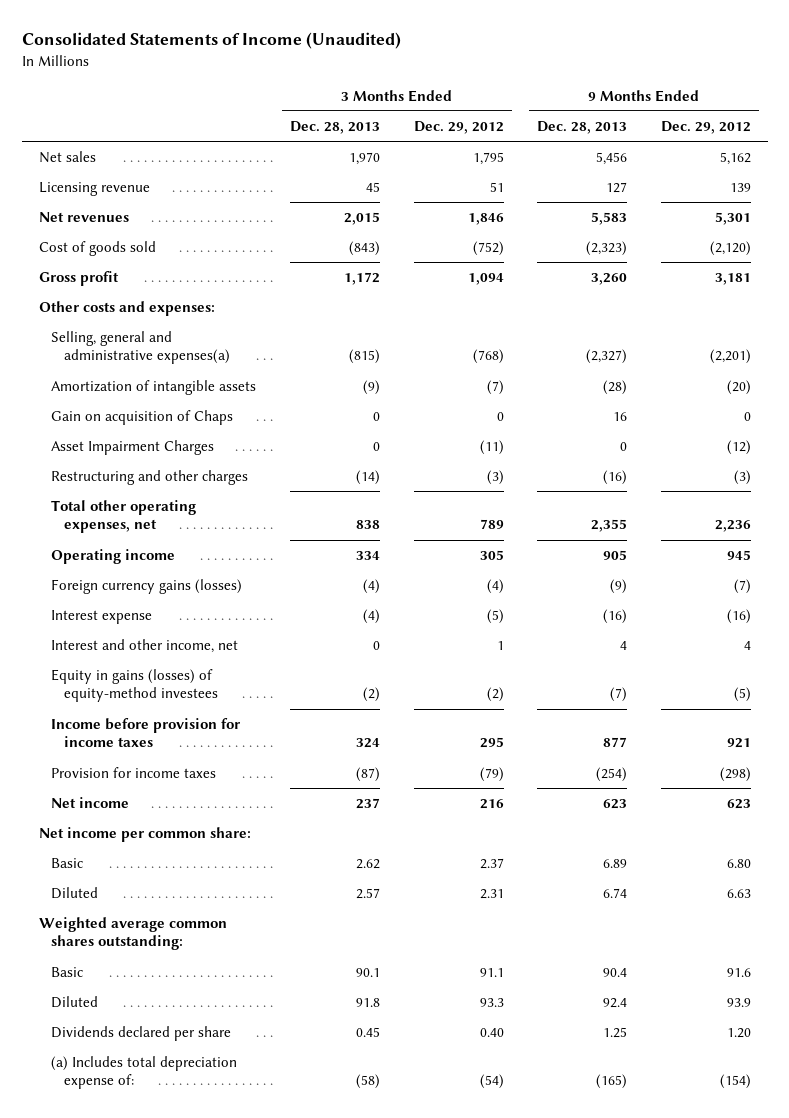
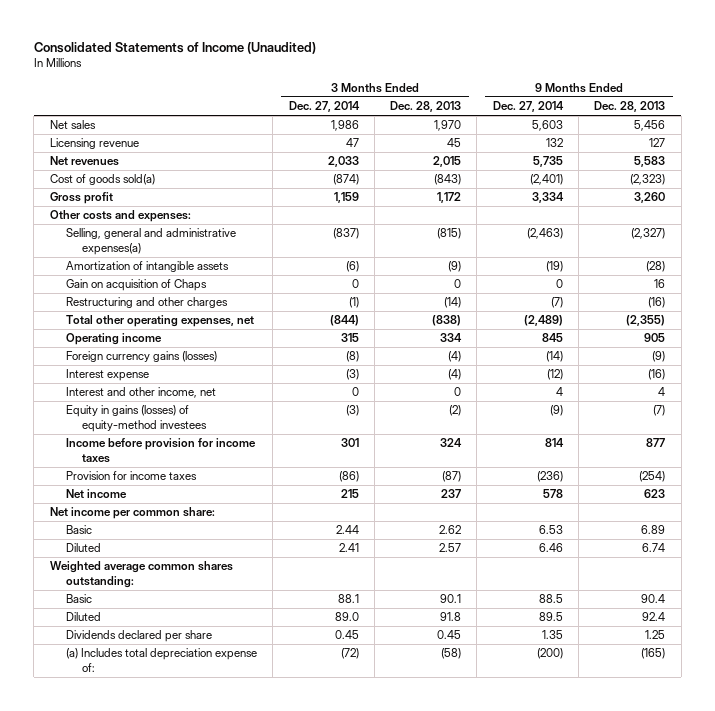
[413,121,504,135] Dec. 29, 2012 -> none
[660,121,751,135] Dec. 29, 2012 -> none
none -> [288,101,360,113] Dec. 27, 2014
none -> [492,101,564,113] Dec. 27, 2014
[38,241,156,257] Cost of goods sold -> [49,174,155,186] Cost of goods sold(a)
[51,440,215,456] Asset Impairment Charges -> none
[355,520,380,530] 838 -> [432,315,462,327] (838)
[591,519,628,533] 2,355 -> [626,315,666,327] (2,355)

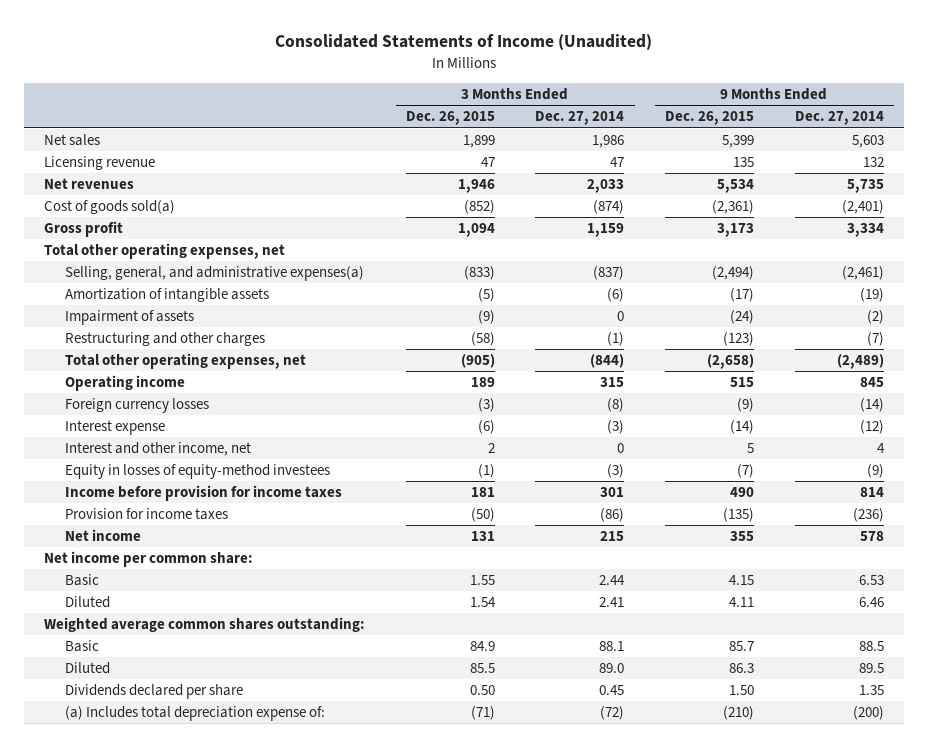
[390,101,462,113] Dec. 28, 2013 -> none
[594,101,666,113] Dec. 28, 2013 -> none
none -> [405,111,495,126] Dec. 26, 2015
none -> [665,111,755,126] Dec. 26, 2015
[49,210,191,223] Other costs and expenses: -> [44,243,286,260] Total other operating expenses, net
[65,228,236,255] Selling, general and administrative expenses(a) -> [64,266,364,282] Selling, general, and administrative expenses(a)
[526,228,563,240] (2,463) -> [841,266,884,281] (2,461)
[65,279,207,292] Gain on acquisition of Chaps -> none
none -> [64,310,194,326] Impairment of assets
[65,351,217,363] Foreign currency gains (losses) -> [64,398,209,414] Foreign currency losses
[65,405,208,432] Equity in gains (losses) of equity-method investees -> [64,464,330,480] Equity in losses of equity-method investees

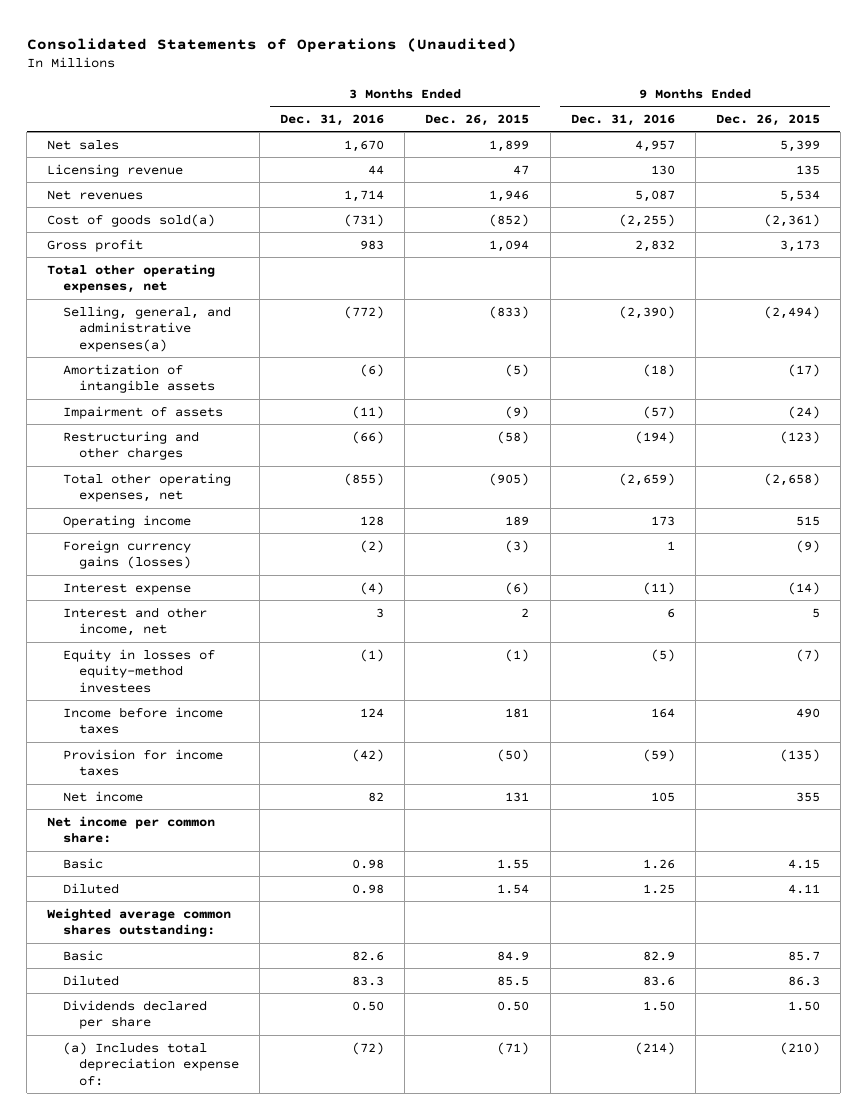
[274,34,652,51] Consolidated Statements of Income (Unaudited) -> [26,37,517,53] Consolidated Statements of Operations (Unaudited)
[535,111,625,126] Dec. 27, 2014 -> none
[794,111,884,126] Dec. 27, 2014 -> none
none -> [280,113,385,126] Dec. 31, 2016
none -> [570,113,675,126] Dec. 31, 2016
[64,398,209,414] Foreign currency losses -> [63,539,192,570] Foreign currency gains (losses)
[64,485,342,502] Income before provision for income taxes -> [63,706,224,735] Income before income taxes

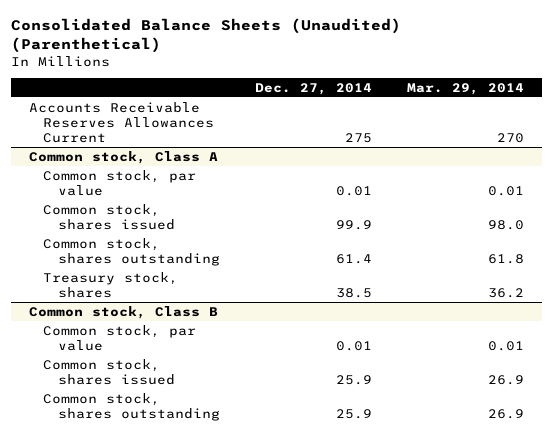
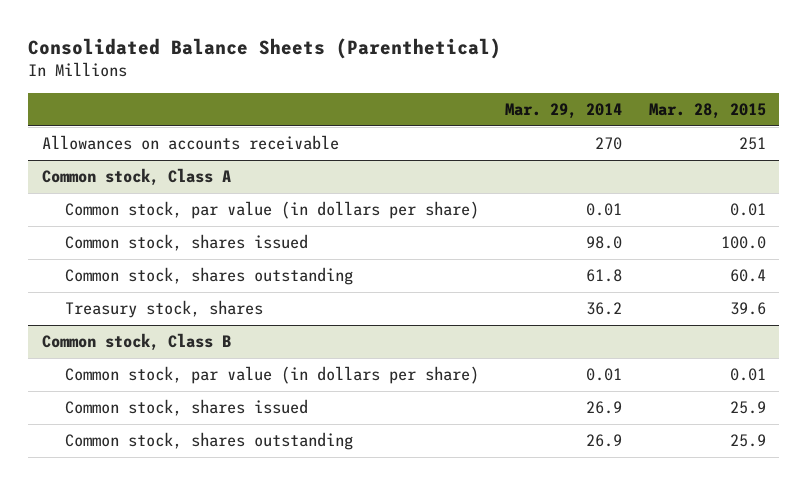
[11,18,402,54] Consolidated Balance Sheets (Unaudited) (Parenthetical) -> [28,37,502,59] Consolidated Balance Sheets (Parenthetical)
[255,82,373,95] Dec. 27, 2014 -> none
none -> [648,102,766,119] Mar. 28, 2015
[28,101,215,144] Accounts Receivable Reserves Allowances Current -> [41,135,339,151] Allowances on accounts receivable
[43,169,197,197] Common stock, par value -> [64,201,479,220] Common stock, par value (in dollars per share)
[43,324,197,352] Common stock, par value -> [64,366,479,385] Common stock, par value (in dollars per share)

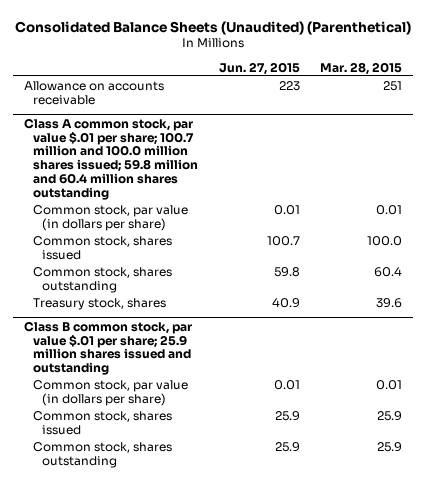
[28,37,502,59] Consolidated Balance Sheets (Parenthetical) -> [15,20,412,35] Consolidated Balance Sheets (Unaudited) (Parenthetical)
[505,102,623,119] Mar. 29, 2014 -> none
none -> [218,61,300,75] Jun. 27, 2015
[41,135,339,151] Allowances on accounts receivable -> [23,80,164,105] Allowance on accounts receivable
[41,168,231,187] Common stock, Class A -> [23,117,198,201] Class A common stock, par value $.01 per share; 100.7 million and 100.0 million shares issued; 59.8 million and 60.4 million shares outstanding
[41,333,231,352] Common stock, Class B -> [23,320,192,376] Class B common stock, par value $.01 per share; 25.9 million shares issued and outstanding

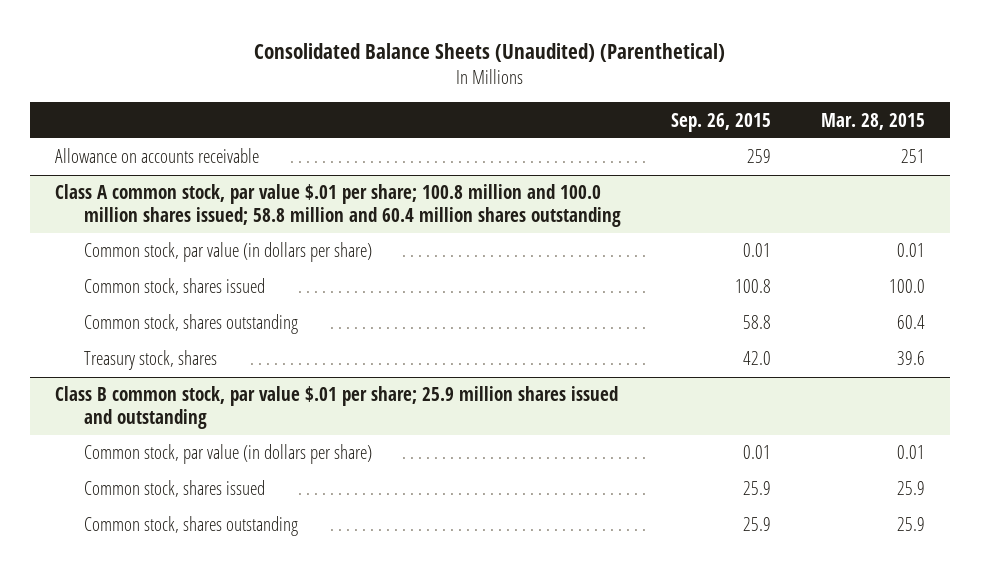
[218,61,300,75] Jun. 27, 2015 -> none
none -> [671,112,772,132] Sep. 26, 2015
[23,117,198,201] Class A common stock, par value $.01 per share; 100.7 million and 100.0 million shares issued; 59.8 million and 60.4 million shares outstanding -> [55,184,622,227] Class A common stock, par value $.01 per share; 100.8 million and 100.0 million shares issued; 58.8 million and 60.4 million shares outstanding

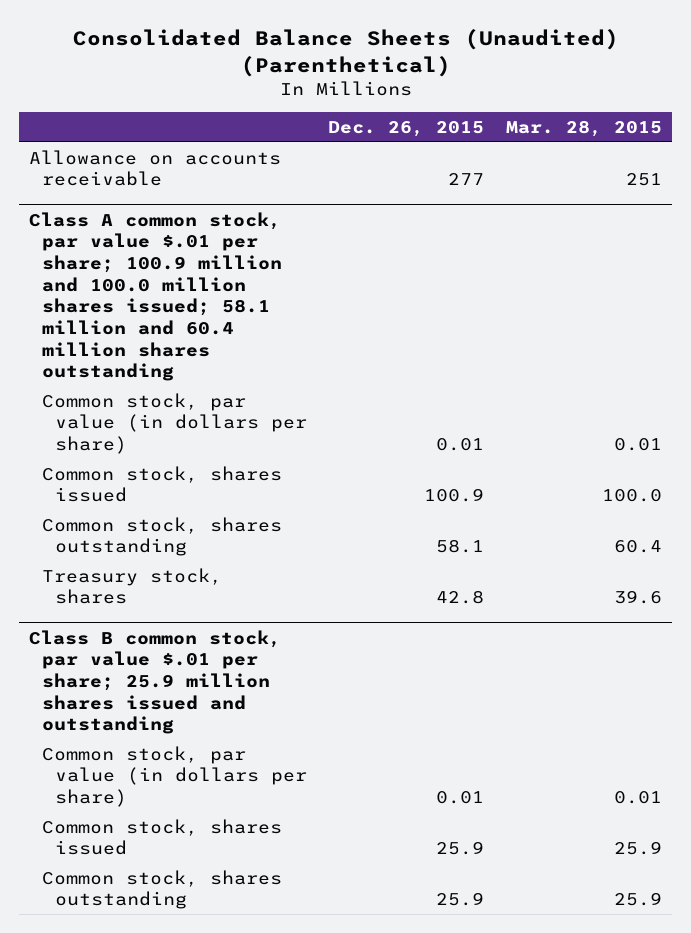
[671,112,772,132] Sep. 26, 2015 -> none
none -> [328,121,485,138] Dec. 26, 2015
[55,184,622,227] Class A common stock, par value $.01 per share; 100.8 million and 100.0 million shares issued; 58.8 million and 60.4 million shares outstanding -> [29,211,283,382] Class A common stock, par value $.01 per share; 100.9 million and 100.0 million shares issued; 58.1 million and 60.4 million shares outstanding

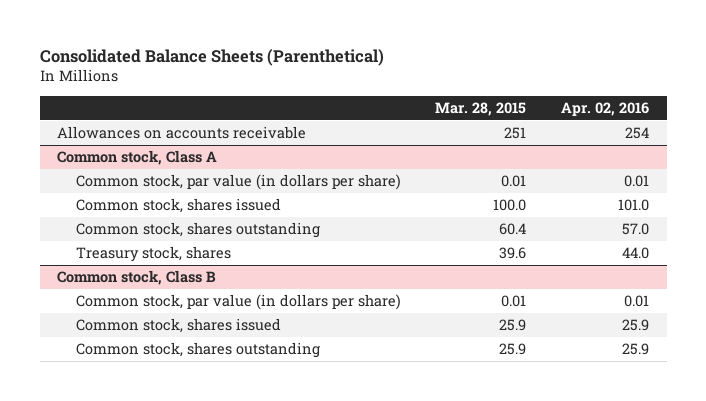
[72,29,619,77] Consolidated Balance Sheets (Unaudited) (Parenthetical) -> [39,48,384,66] Consolidated Balance Sheets (Parenthetical)
[328,121,485,138] Dec. 26, 2015 -> none
none -> [561,101,650,116] Apr. 02, 2016
[29,149,282,187] Allowance on accounts receivable -> [56,126,306,140] Allowances on accounts receivable
[29,211,283,382] Class A common stock, par value $.01 per share; 100.9 million and 100.0 million shares issued; 58.1 million and 60.4 million shares outstanding -> [56,150,217,166] Common stock, Class A
[29,629,282,735] Class B common stock, par value $.01 per share; 25.9 million shares issued and outstanding -> [56,270,216,286] Common stock, Class B

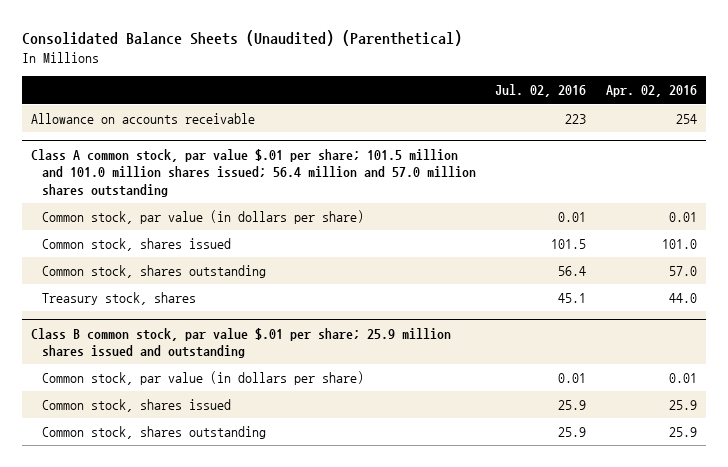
[39,48,384,66] Consolidated Balance Sheets (Parenthetical) -> [21,30,462,47] Consolidated Balance Sheets (Unaudited) (Parenthetical)
[435,101,527,116] Mar. 28, 2015 -> none
none -> [495,84,587,98] Jul. 02, 2016
[56,126,306,140] Allowances on accounts receivable -> [31,113,256,125] Allowance on accounts receivable
[56,150,217,166] Common stock, Class A -> [31,148,477,197] Class A common stock, par value $.01 per share; 101.5 million and 101.0 million shares issued; 56.4 million and 57.0 million shares outstanding
[56,270,216,286] Common stock, Class B -> [31,327,452,359] Class B common stock, par value $.01 per share; 25.9 million shares issued and outstanding

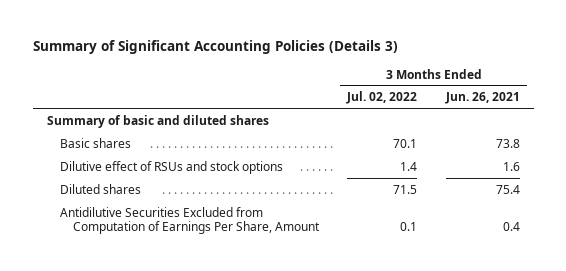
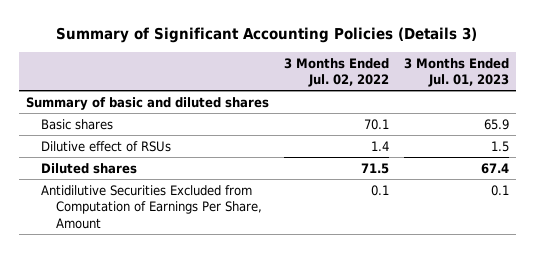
[444,92,520,105] Jun. 26, 2021 -> none
none -> [403,57,509,87] 3 Months Ended Jul. 01, 2023
[59,160,283,174] Dilutive effect of RSUs and stock options -> [41,140,172,152] Dilutive effect of RSUs

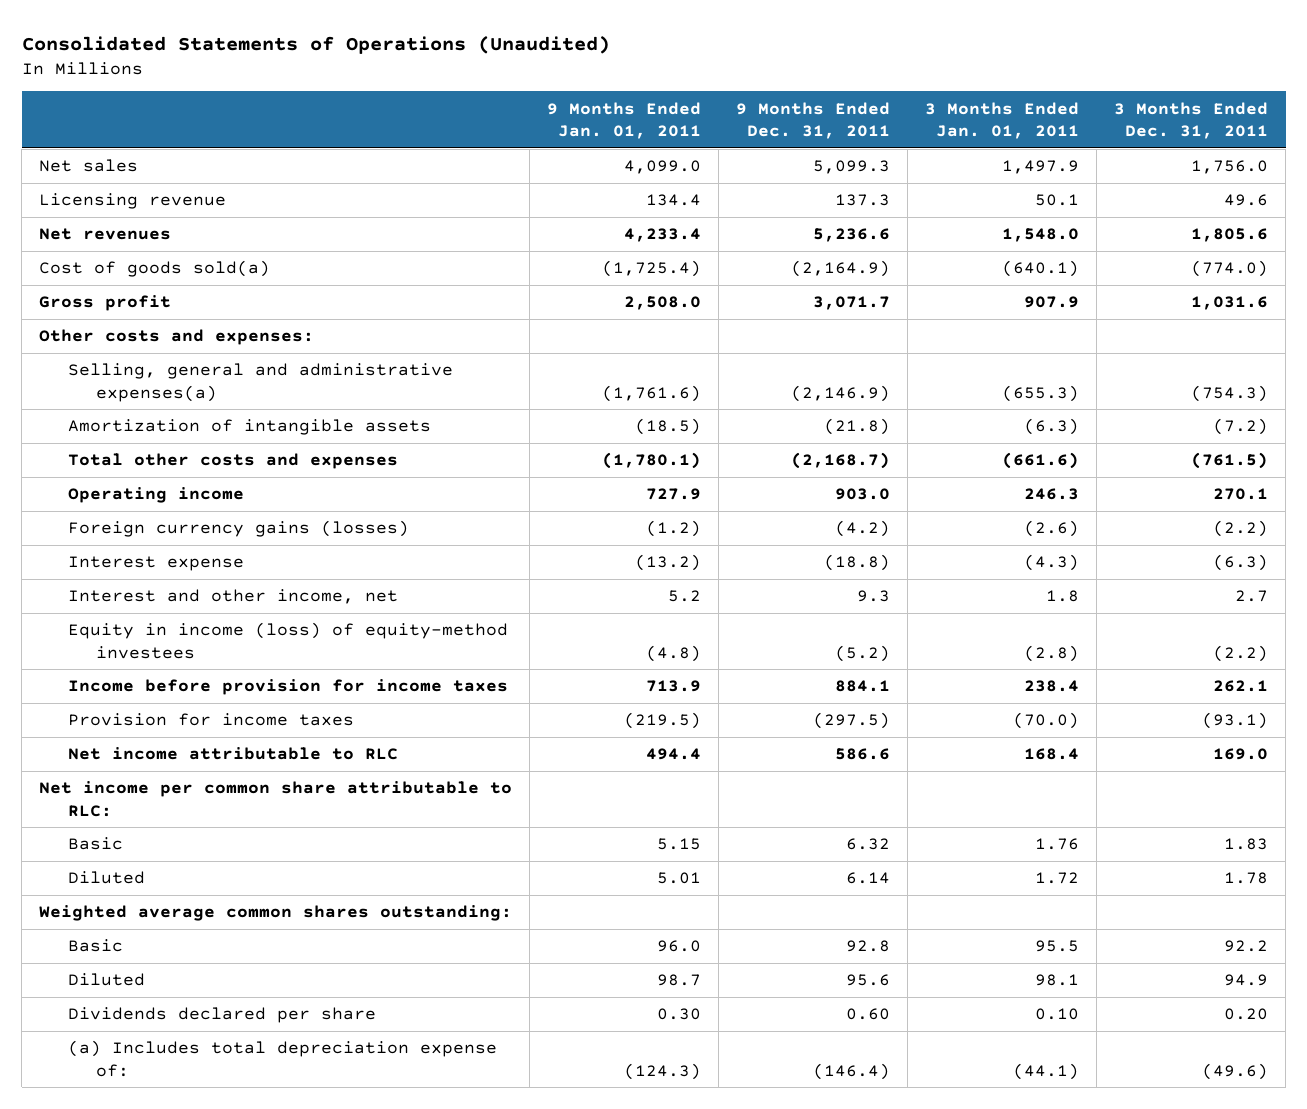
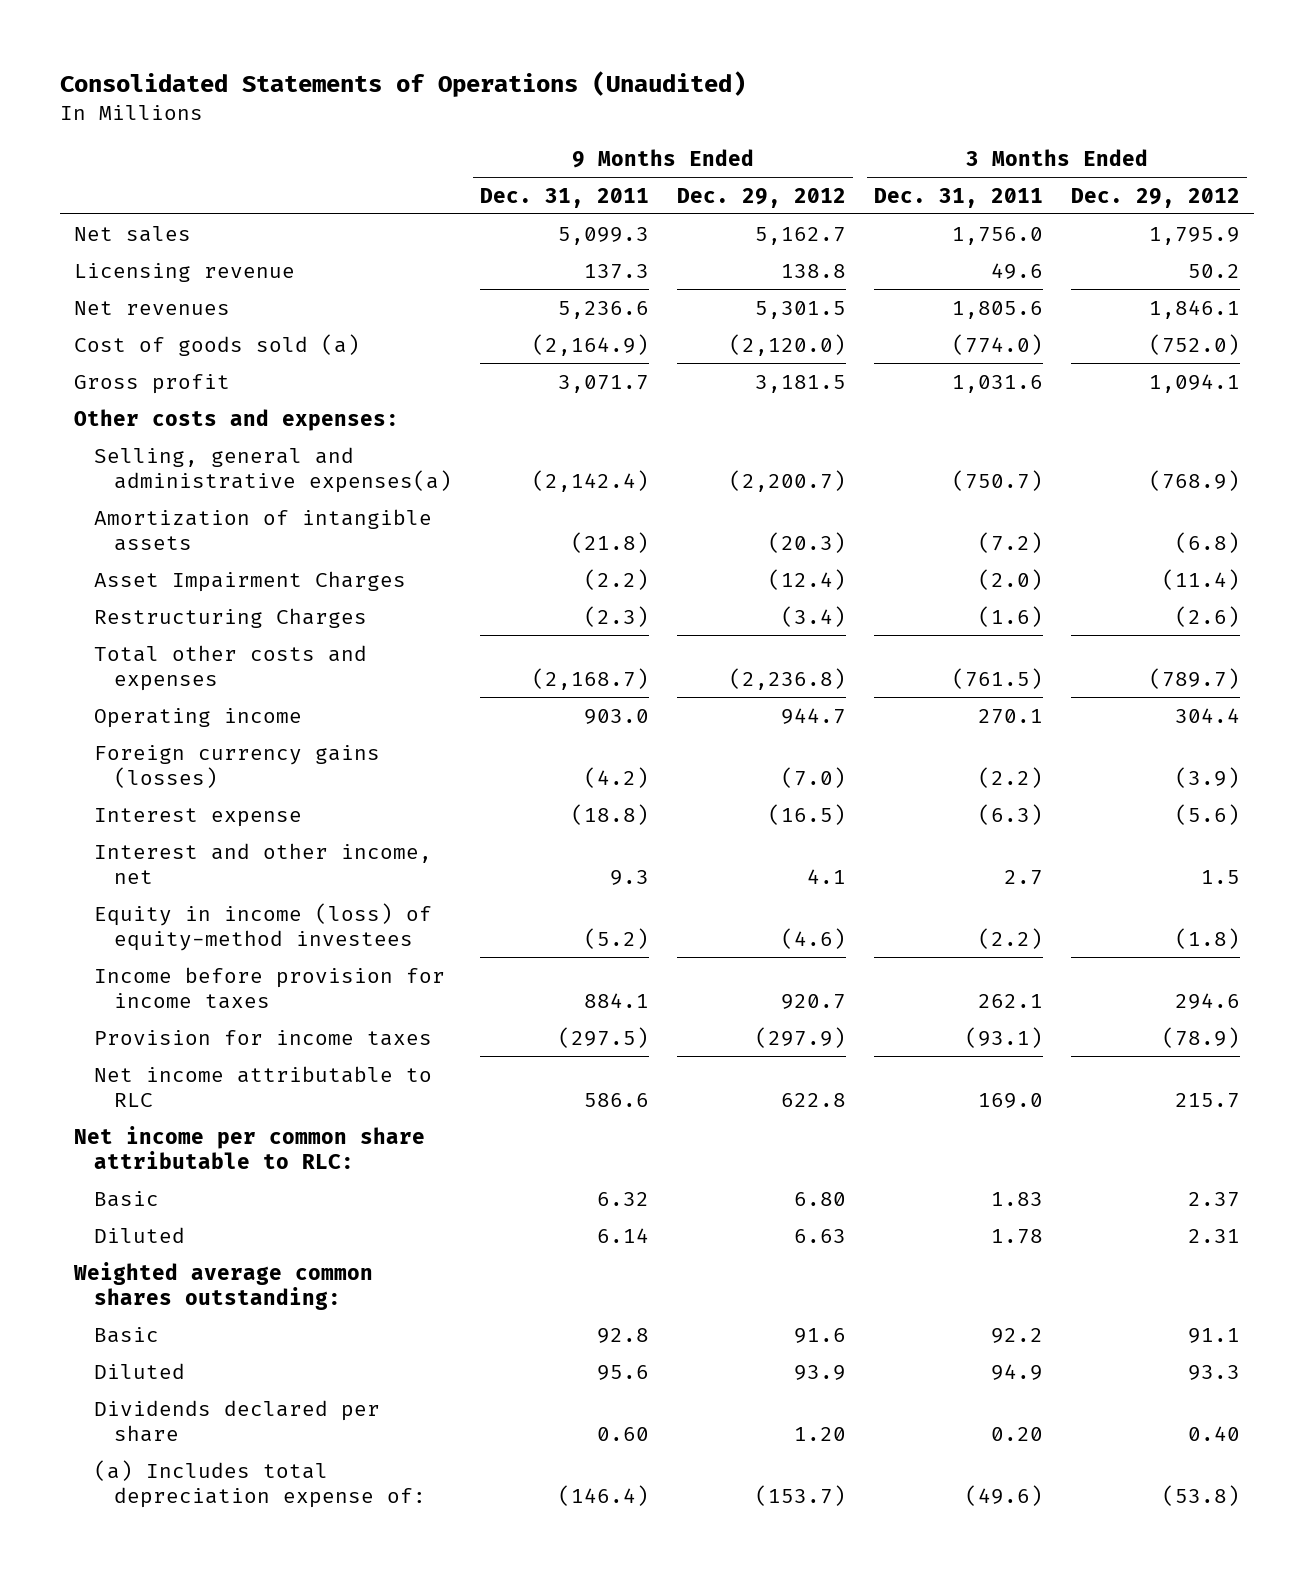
[547,101,702,140] 9 Months Ended Jan. 01, 2011 -> none
[925,101,1080,140] 3 Months Ended Jan. 01, 2011 -> none
none -> [676,187,846,208] Dec. 29, 2012
none -> [1070,187,1240,208] Dec. 29, 2012
[39,260,271,278] Cost of goods sold(a) -> [73,333,360,356] Cost of goods sold (a)
[791,384,891,402] (2,146.9) -> [531,470,649,493] (2,142.4)
[1191,384,1269,402] (754.3) -> [951,470,1043,492] (750.7)
none -> [93,570,406,592] Asset Impairment Charges
none -> [93,607,367,628] Restructuring Charges

